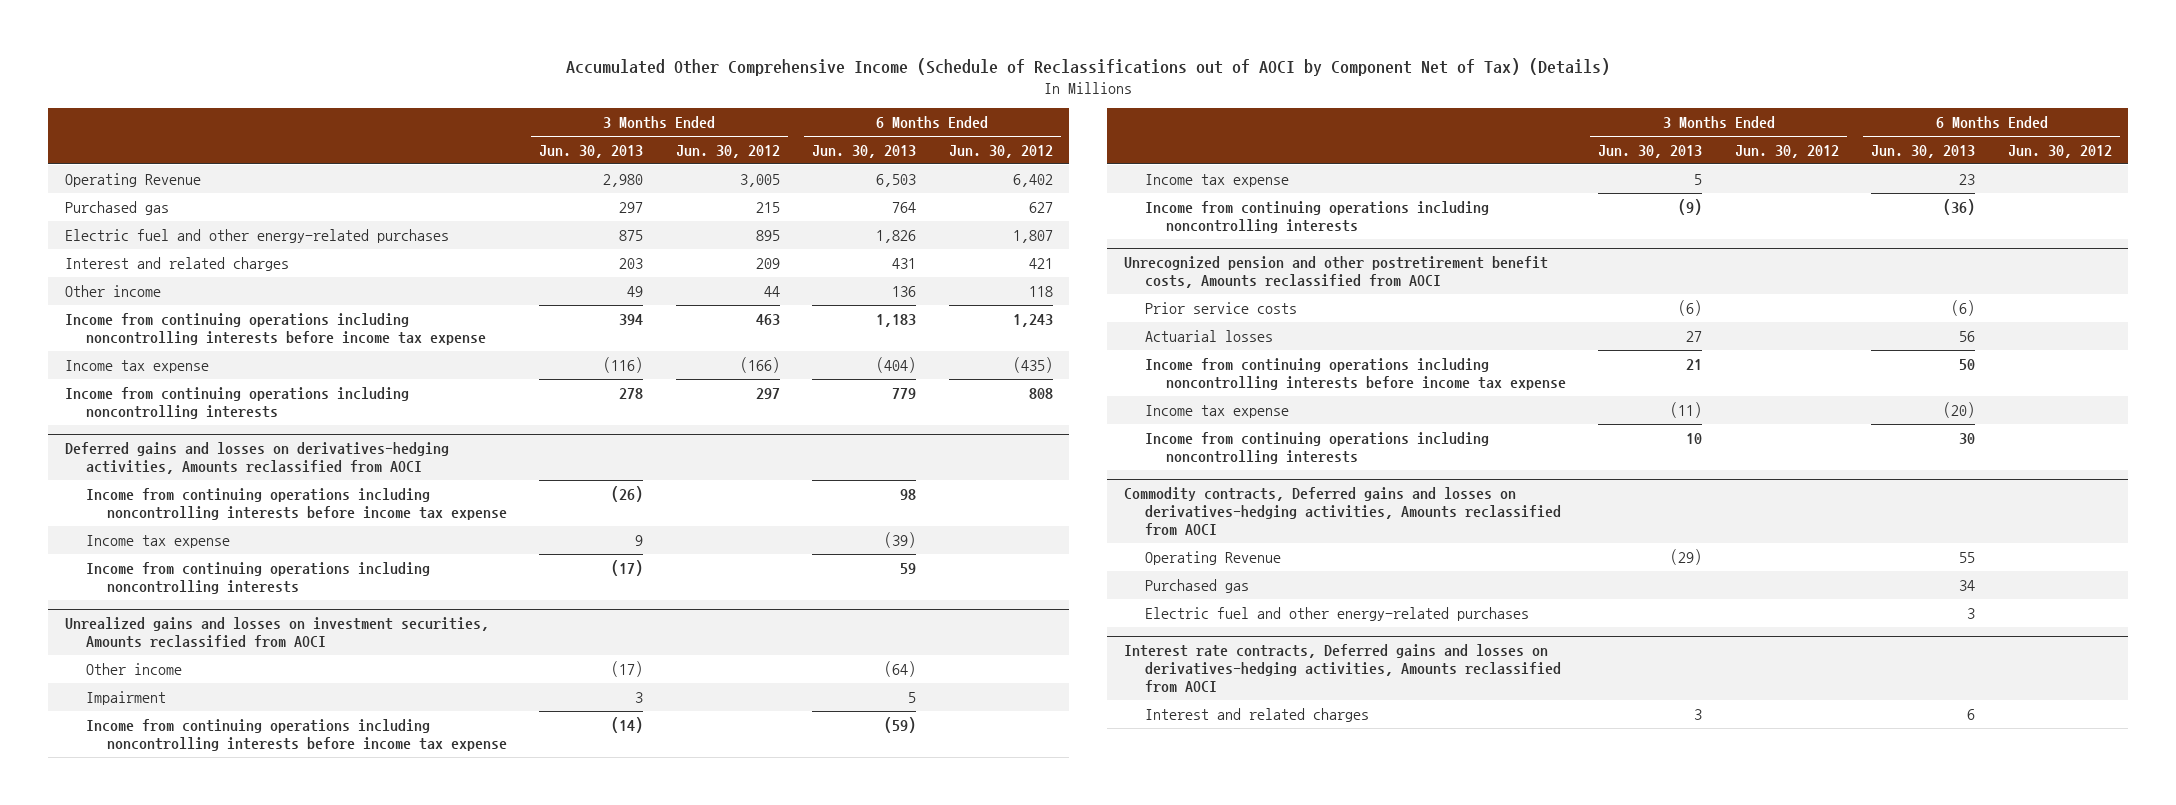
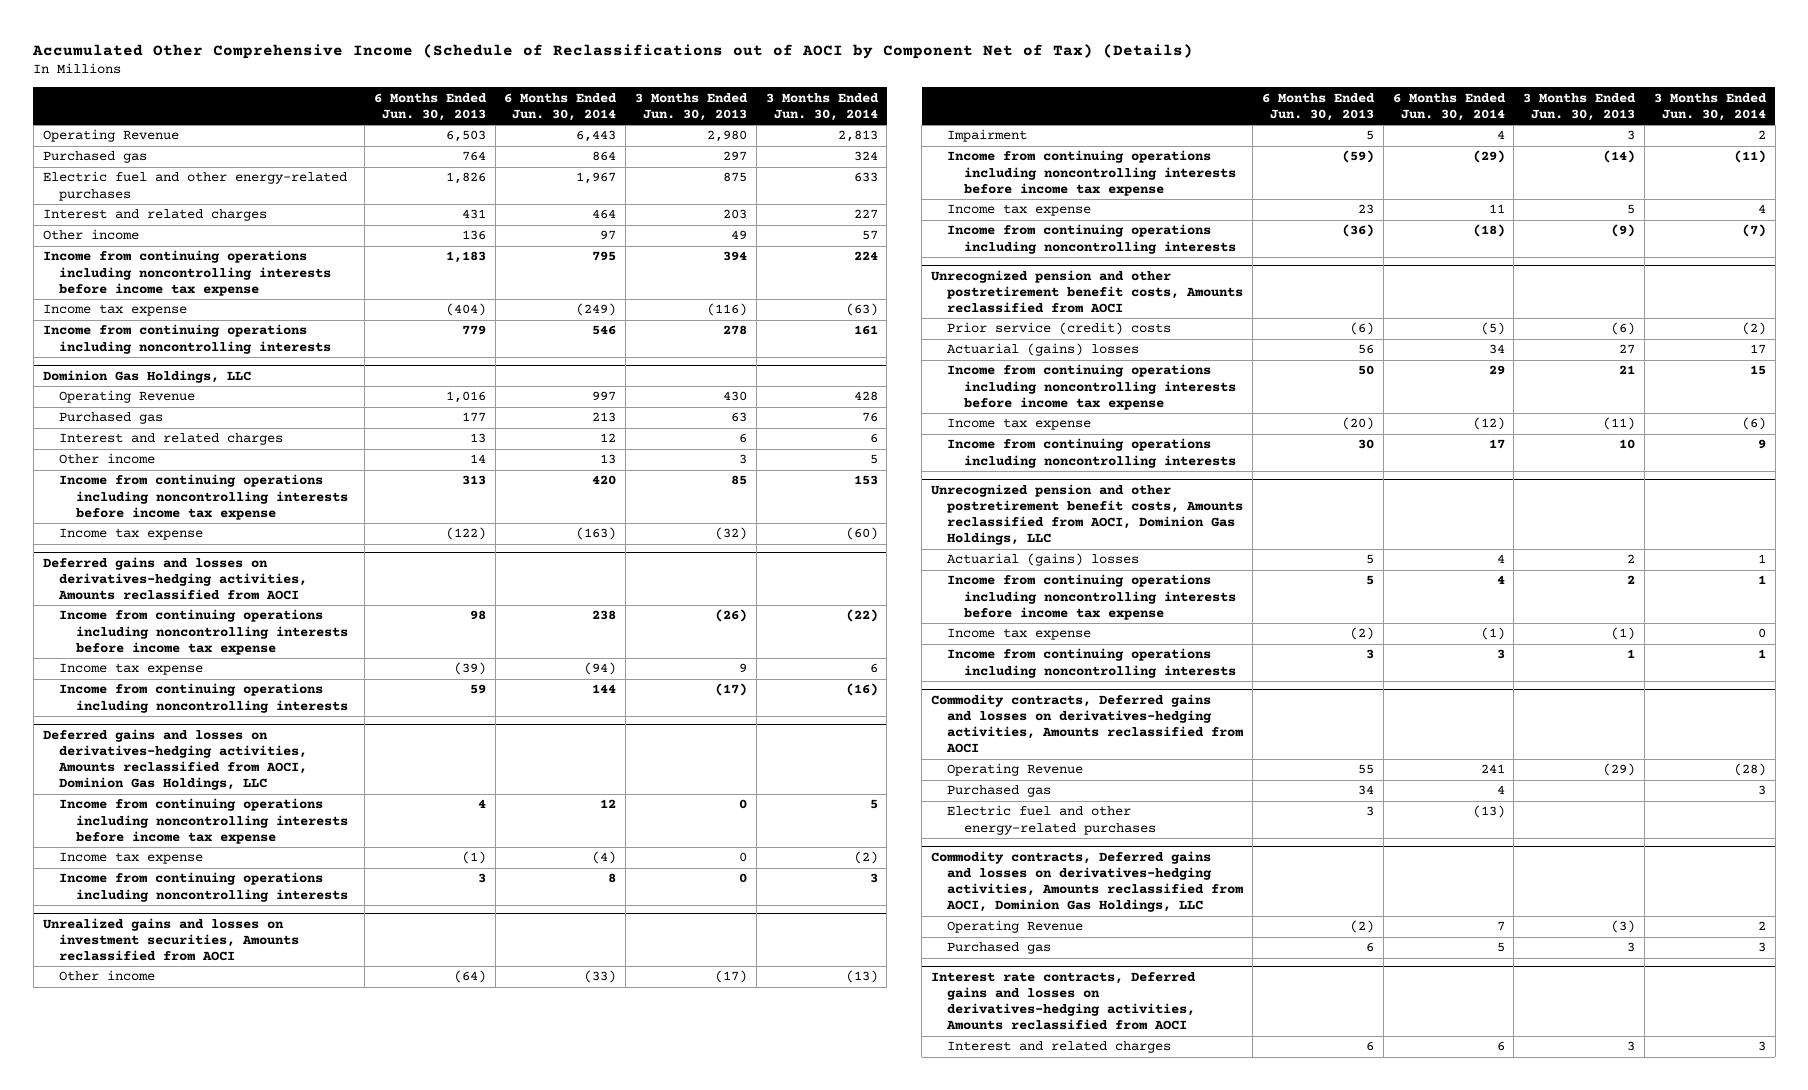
[675,144,780,158] Jun. 30, 2012 -> none
[948,144,1053,158] Jun. 30, 2012 -> none
none -> [504,92,618,121] 6 Months Ended Jun. 30, 2014
none -> [765,92,879,121] 3 Months Ended Jun. 30, 2014
none -> [42,369,251,383] Dominion Gas Holdings, LLC
none -> [59,390,196,404] Operating Revenue
none -> [59,412,164,425] Purchased gas
none -> [59,433,284,446] Interest and related charges
none -> [59,453,156,465] Other income
none -> [59,474,348,520] Income from continuing operations including noncontrolling interests before income tax expense
none -> [59,528,204,541] Income tax expense
none -> [42,728,308,791] Deferred gains and losses on derivatives-hedging activities, Amounts reclassified from AOCI, Dominion Gas Holdings, LLC
none -> [59,798,348,844] Income from continuing operations including noncontrolling interests before income tax expense
none -> [59,852,204,865] Income tax expense
none -> [59,872,348,902] Income from continuing operations including noncontrolling interests
[1144,301,1297,314] Prior service costs -> [947,322,1172,336] Prior service (credit) costs
[1144,329,1273,342] Actuarial losses -> [947,343,1140,357] Actuarial (gains) losses
none -> [930,483,1244,546] Unrecognized pension and other postretirement benefit costs, Amounts reclassified from AOCI, Dominion Gas Holdings, LLC
none -> [947,553,1140,567] Actuarial (gains) losses
none -> [947,574,1236,620] Income from continuing operations including noncontrolling interests before income tax expense
none -> [947,628,1092,641] Income tax expense
none -> [947,648,1236,678] Income from continuing operations including noncontrolling interests
none -> [930,850,1244,913] Commodity contracts, Deferred gains and losses on derivatives-hedging activities, Amounts reclassified from AOCI, Dominion Gas Holdings, LLC
none -> [947,920,1084,934] Operating Revenue
none -> [947,942,1052,955] Purchased gas

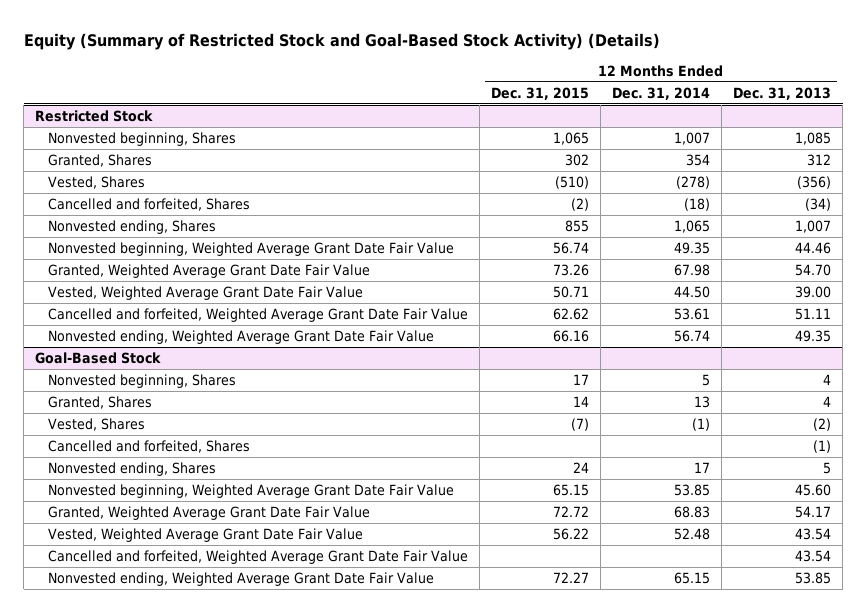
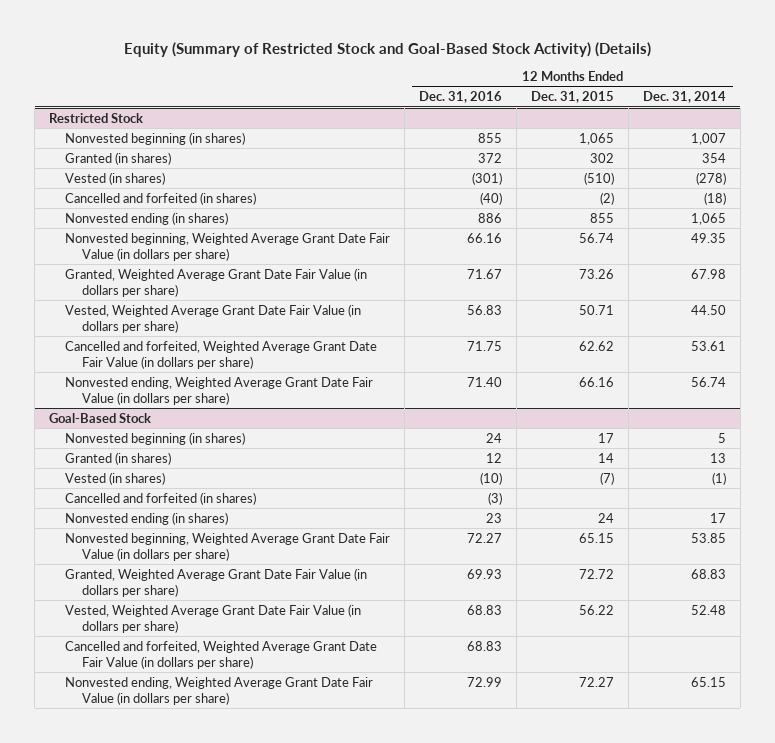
[733,86,832,100] Dec. 31, 2013 -> none
none -> [419,91,503,104] Dec. 31, 2016
[48,132,237,147] Nonvested beginning, Shares -> [65,131,246,145] Nonvested beginning (in shares)
[48,154,153,168] Granted, Shares -> [65,151,172,165] Granted (in shares)
[48,176,146,190] Vested, Shares -> [65,171,166,185] Vested (in shares)
[48,198,251,212] Cancelled and forfeited, Shares -> [65,191,257,205] Cancelled and forfeited (in shares)
[48,220,217,235] Nonvested ending, Shares -> [65,211,229,225] Nonvested ending (in shares)
[48,242,455,257] Nonvested beginning, Weighted Average Grant Date Fair Value -> [65,232,391,261] Nonvested beginning, Weighted Average Grant Date Fair Value (in dollars per share)
[48,264,371,279] Granted, Weighted Average Grant Date Fair Value -> [65,267,368,297] Granted, Weighted Average Grant Date Fair Value (in dollars per share)
[48,286,364,301] Vested, Weighted Average Grant Date Fair Value -> [65,303,362,333] Vested, Weighted Average Grant Date Fair Value (in dollars per share)
[48,308,469,323] Cancelled and forfeited, Weighted Average Grant Date Fair Value -> [65,340,378,369] Cancelled and forfeited, Weighted Average Grant Date Fair Value (in dollars per share)
[48,330,435,345] Nonvested ending, Weighted Average Grant Date Fair Value -> [65,376,374,405] Nonvested ending, Weighted Average Grant Date Fair Value (in dollars per share)
[48,374,237,389] Nonvested beginning, Shares -> [65,431,246,445] Nonvested beginning (in shares)
[48,396,153,410] Granted, Shares -> [65,451,172,465] Granted (in shares)
[48,418,146,432] Vested, Shares -> [65,471,166,485] Vested (in shares)
[48,440,251,454] Cancelled and forfeited, Shares -> [65,491,257,505] Cancelled and forfeited (in shares)
[48,462,217,477] Nonvested ending, Shares -> [65,511,229,525] Nonvested ending (in shares)
[48,484,455,499] Nonvested beginning, Weighted Average Grant Date Fair Value -> [65,532,391,561] Nonvested beginning, Weighted Average Grant Date Fair Value (in dollars per share)
[48,506,371,521] Granted, Weighted Average Grant Date Fair Value -> [65,567,368,597] Granted, Weighted Average Grant Date Fair Value (in dollars per share)
[48,528,364,543] Vested, Weighted Average Grant Date Fair Value -> [65,603,362,633] Vested, Weighted Average Grant Date Fair Value (in dollars per share)
[48,550,469,565] Cancelled and forfeited, Weighted Average Grant Date Fair Value -> [65,640,378,669] Cancelled and forfeited, Weighted Average Grant Date Fair Value (in dollars per share)
[48,572,435,587] Nonvested ending, Weighted Average Grant Date Fair Value -> [65,676,374,705] Nonvested ending, Weighted Average Grant Date Fair Value (in dollars per share)

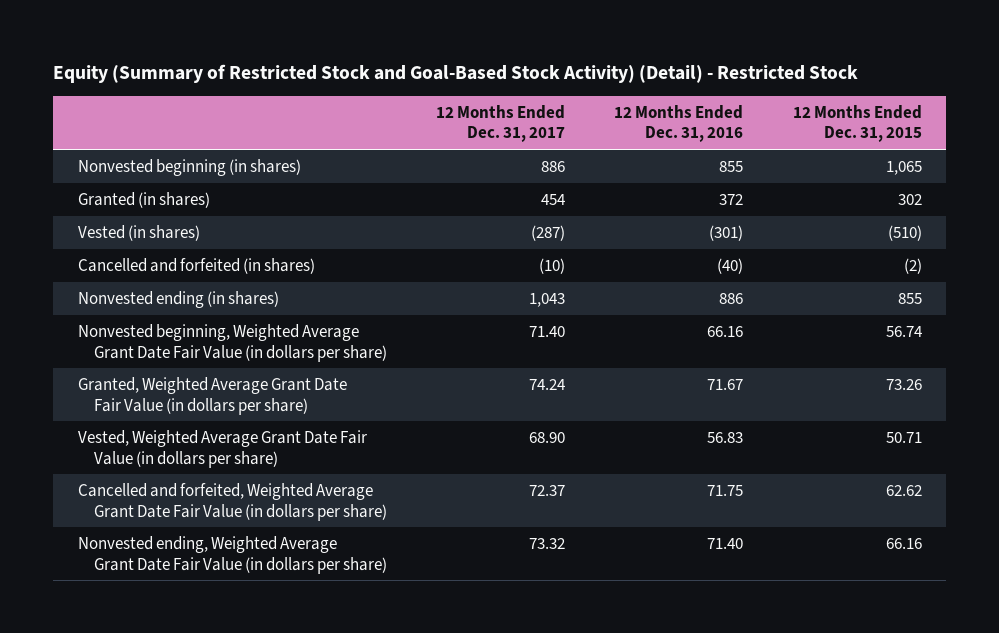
[123,42,651,58] Equity (Summary of Restricted Stock and Goal-Based Stock Activity) (Details) -> [52,64,858,84] Equity (Summary of Restricted Stock and Goal-Based Stock Activity) (Detail) - Restricted Stock
[643,91,727,104] Dec. 31, 2014 -> none
none -> [436,104,566,143] 12 Months Ended Dec. 31, 2017
[49,112,144,123] Restricted Stock -> none
[49,412,152,423] Goal-Based Stock -> none
[65,431,246,445] Nonvested beginning (in shares) -> none
[65,451,172,465] Granted (in shares) -> none
[65,471,166,485] Vested (in shares) -> none
[65,491,257,505] Cancelled and forfeited (in shares) -> none
[65,511,229,525] Nonvested ending (in shares) -> none
[65,532,391,561] Nonvested beginning, Weighted Average Grant Date Fair Value (in dollars per share) -> none
[65,567,368,597] Granted, Weighted Average Grant Date Fair Value (in dollars per share) -> none
[65,603,362,633] Vested, Weighted Average Grant Date Fair Value (in dollars per share) -> none
[65,640,378,669] Cancelled and forfeited, Weighted Average Grant Date Fair Value (in dollars per share) -> none
[65,676,374,705] Nonvested ending, Weighted Average Grant Date Fair Value (in dollars per share) -> none

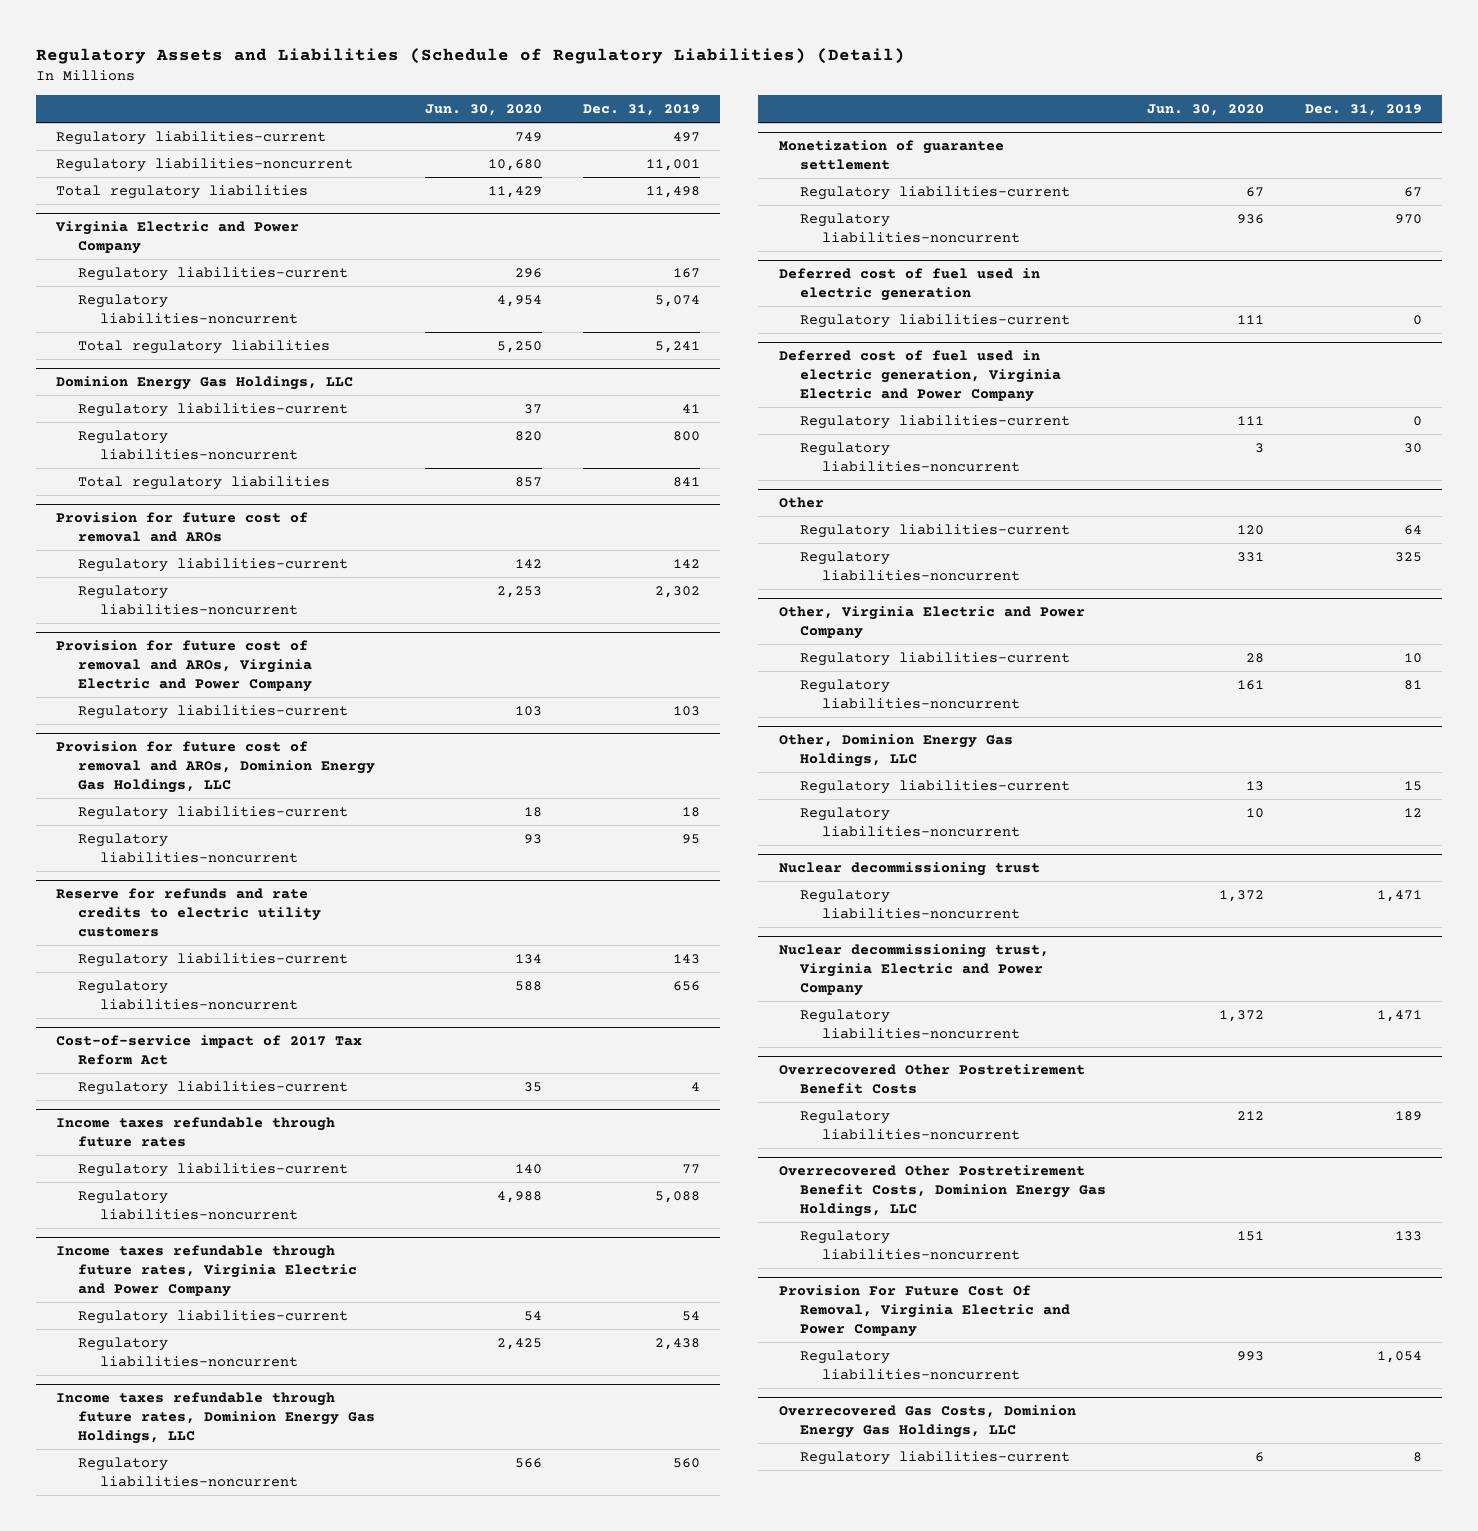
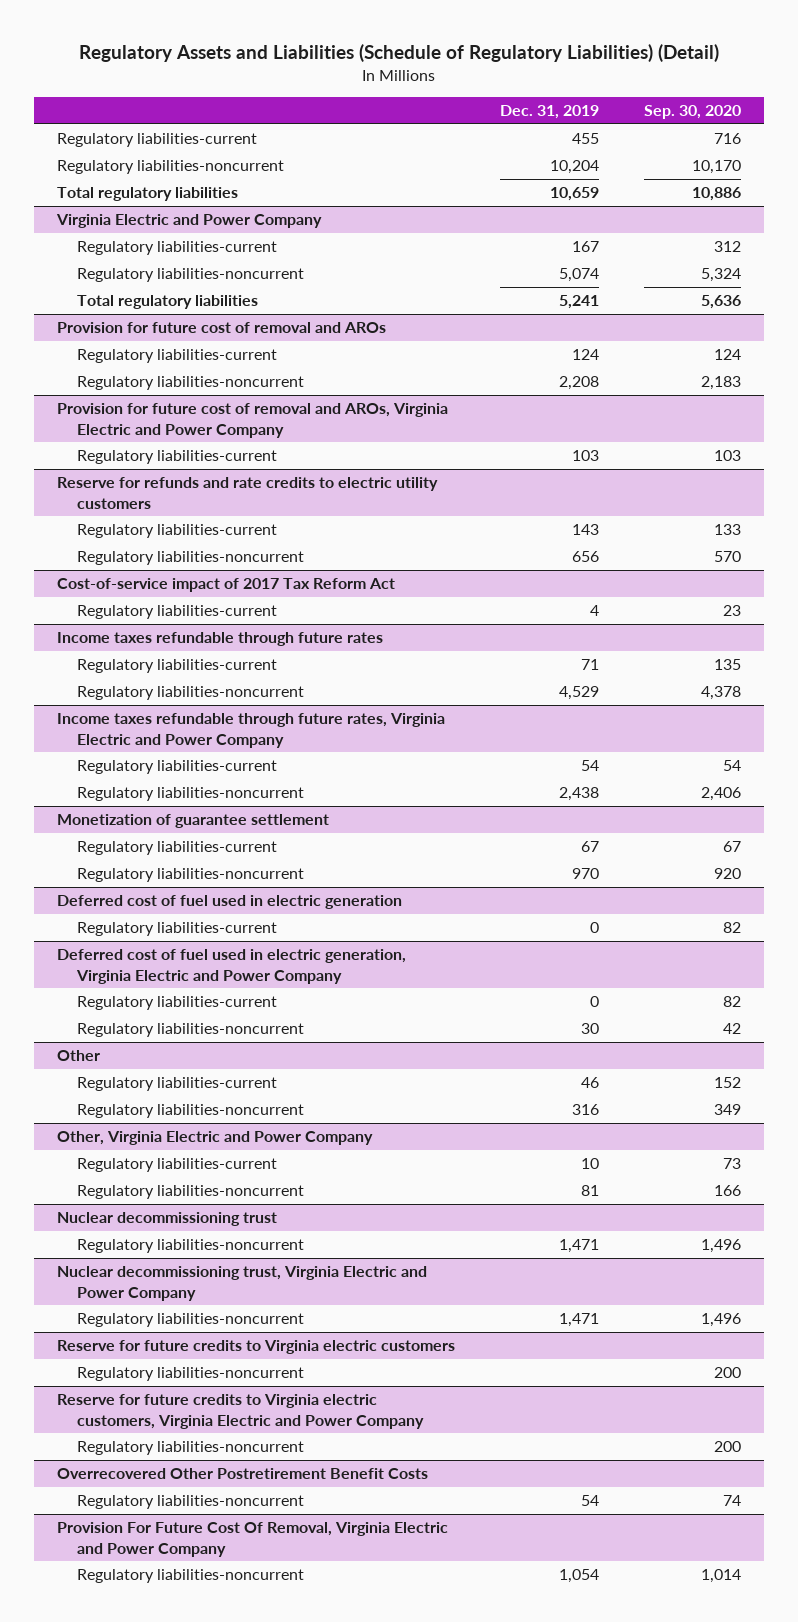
[424,104,542,117] Jun. 30, 2020 -> none
none -> [644,105,742,120] Sep. 30, 2020
[672,131,700,142] 497 -> [571,133,599,145] 455
[645,158,700,171] 11,001 -> [549,160,599,175] 10,204
[645,185,700,198] 11,498 -> [549,187,599,202] 10,659
[56,376,354,391] Dominion Energy Gas Holdings, LLC -> none
[78,402,349,417] Regulatory liabilities-current -> none
[78,429,298,460] Regulatory liabilities-noncurrent -> none
[78,475,331,490] Total regulatory liabilities -> none
[672,558,700,568] 142 -> [571,349,599,361] 124
[654,585,700,598] 2,302 -> [558,376,599,391] 2,208
[56,741,376,794] Provision for future cost of removal and AROs, Dominion Energy Gas Holdings, LLC -> none
[78,805,349,820] Regulatory liabilities-current -> none
[78,832,298,863] Regulatory liabilities-noncurrent -> none
[681,1163,700,1174] 77 -> [580,659,599,671] 71
[654,1190,700,1203] 5,088 -> [558,686,599,701] 4,529
[56,1392,376,1445] Income taxes refundable through future rates, Dominion Energy Gas Holdings, LLC -> none
[78,1456,298,1487] Regulatory liabilities-noncurrent -> none
[1404,524,1423,535] 64 -> [580,1077,599,1089] 46
[1395,551,1423,562] 325 -> [571,1104,599,1116] 316
[778,734,1013,768] Other, Dominion Energy Gas Holdings, LLC -> none
[800,779,1071,794] Regulatory liabilities-current -> none
[800,806,1021,837] Regulatory liabilities-noncurrent -> none
none -> [56,1340,455,1355] Reserve for future credits to Virginia electric customers
none -> [77,1367,305,1382] Regulatory liabilities-noncurrent
none -> [56,1394,425,1429] Reserve for future credits to Virginia electric customers, Virginia Electric and Power Company
none -> [77,1441,305,1456] Regulatory liabilities-noncurrent
[778,1165,1107,1218] Overrecovered Other Postretirement Benefit Costs, Dominion Energy Gas Holdings, LLC -> none
[800,1229,1021,1260] Regulatory liabilities-noncurrent -> none
[1395,1110,1423,1121] 189 -> [580,1495,599,1507] 54
[778,1405,1076,1439] Overrecovered Gas Costs, Dominion Energy Gas Holdings, LLC -> none
[800,1450,1071,1465] Regulatory liabilities-current -> none

